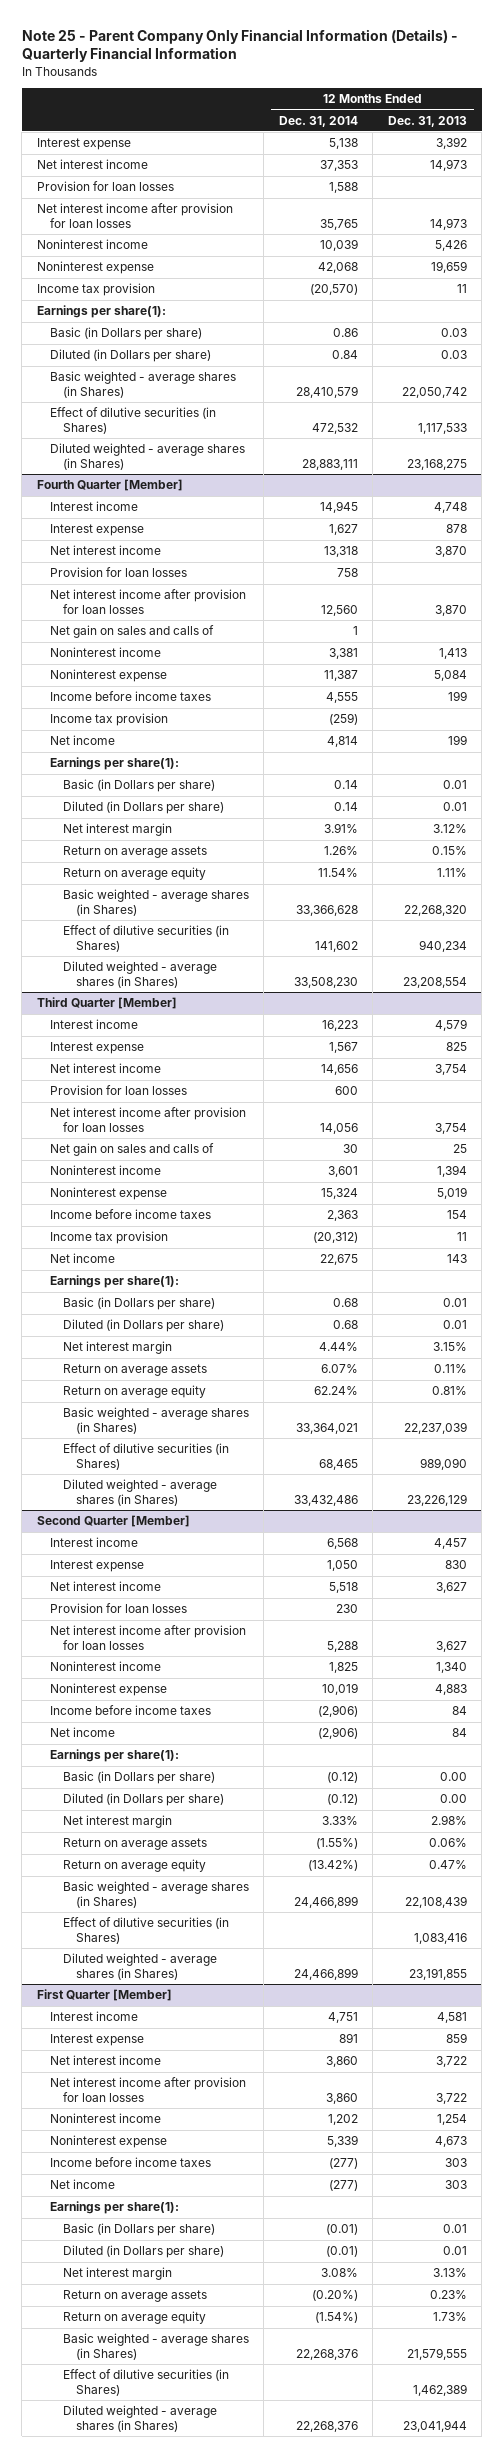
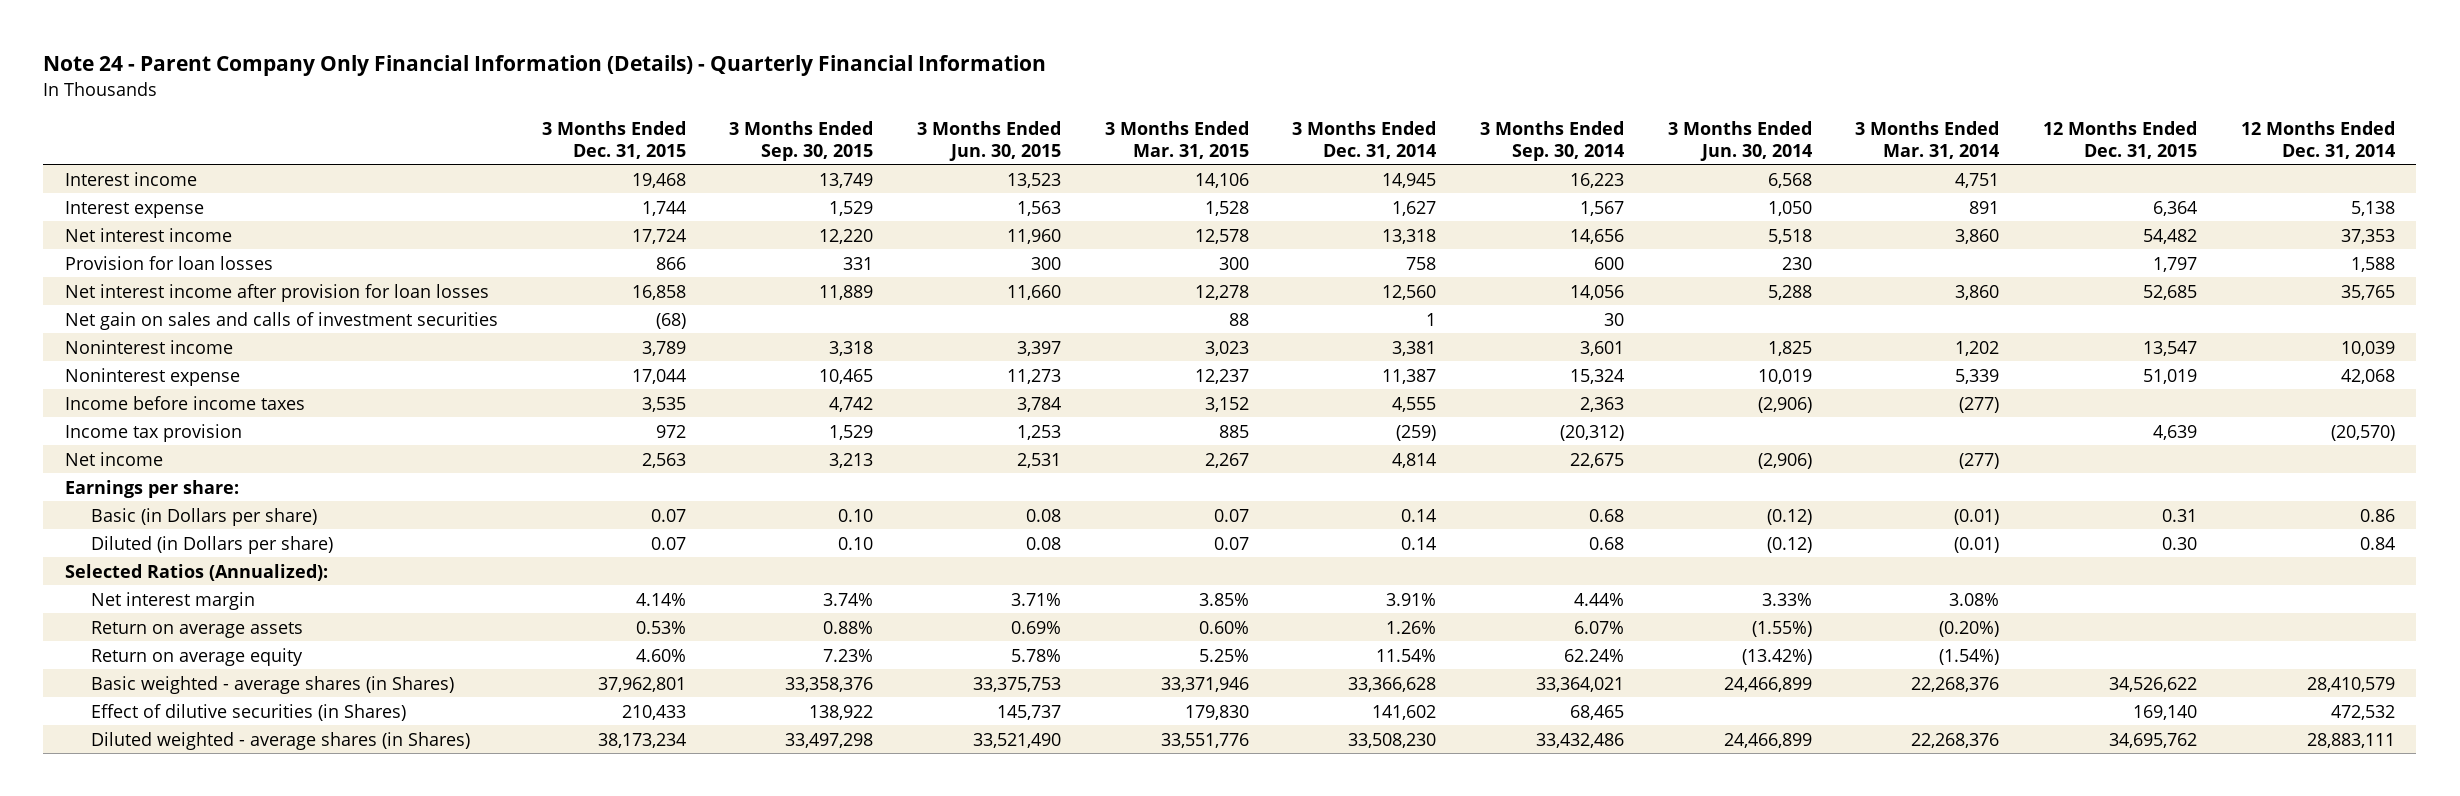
[21,28,458,63] Note 25 - Parent Company Only Financial Information (Details) - Quarterly Financial Information -> [43,55,1047,77] Note 24 - Parent Company Only Financial Information (Details) - Quarterly Financial Information
[387,115,467,127] Dec. 31, 2013 -> none
none -> [541,120,686,159] 3 Months Ended Dec. 31, 2015
none -> [729,120,874,161] 3 Months Ended Sep. 30, 2015
none -> [917,120,1062,161] 3 Months Ended Jun. 30, 2015
none -> [1104,120,1249,159] 3 Months Ended Mar. 31, 2015
none -> [1292,120,1437,159] 3 Months Ended Dec. 31, 2014
none -> [1479,120,1624,161] 3 Months Ended Sep. 30, 2014
none -> [1667,120,1812,161] 3 Months Ended Jun. 30, 2014
none -> [1855,120,2000,159] 3 Months Ended Mar. 31, 2014
none -> [2042,120,2197,159] 12 Months Ended Dec. 31, 2015
none -> [65,171,198,186] Interest income
none -> [65,311,499,330] Net gain on sales and calls of investment securities
none -> [65,395,306,410] Income before income taxes
none -> [65,451,164,466] Net income
[36,305,166,319] Earnings per share(1): -> [65,479,240,498] Earnings per share:
none -> [65,563,329,581] Selected Ratios (Annualized):
none -> [91,591,256,610] Net interest margin
none -> [91,620,304,638] Return on average assets
none -> [91,647,304,666] Return on average equity
[36,479,183,492] Fourth Quarter [Member] -> none
[49,501,138,512] Interest income -> none
[49,524,144,537] Interest expense -> none
[49,545,161,556] Net interest income -> none
[49,567,187,578] Provision for loan losses -> none
[49,589,246,614] Net interest income after provision for loan losses -> none
[49,625,214,639] Net gain on sales and calls of -> none
[49,647,161,658] Noninterest income -> none
[49,669,167,683] Noninterest expense -> none
[49,691,211,702] Income before income taxes -> none
[49,713,168,727] Income tax provision -> none
[49,735,115,746] Net income -> none
[49,757,179,771] Earnings per share(1): -> none
[62,779,215,793] Basic (in Dollars per share) -> none
[62,801,224,815] Diluted (in Dollars per share) -> none
[62,823,172,837] Net interest margin -> none
[62,846,207,859] Return on average assets -> none
[62,867,206,881] Return on average equity -> none
[62,889,249,916] Basic weighted - average shares (in Shares) -> none
[62,925,229,952] Effect of dilutive securities (in Shares) -> none
[62,961,217,988] Diluted weighted - average shares (in Shares) -> none
[36,997,177,1010] Third Quarter [Member] -> none
[49,1019,138,1030] Interest income -> none
[49,1042,144,1055] Interest expense -> none
[49,1063,161,1074] Net interest income -> none
[49,1085,187,1096] Provision for loan losses -> none
[49,1107,246,1132] Net interest income after provision for loan losses -> none
[49,1143,214,1157] Net gain on sales and calls of -> none
[49,1165,161,1176] Noninterest income -> none
[49,1187,167,1201] Noninterest expense -> none
[49,1209,211,1220] Income before income taxes -> none
[49,1231,168,1245] Income tax provision -> none
[49,1253,115,1264] Net income -> none
[49,1275,179,1289] Earnings per share(1): -> none
[62,1297,215,1311] Basic (in Dollars per share) -> none
[62,1319,224,1333] Diluted (in Dollars per share) -> none
[62,1341,172,1355] Net interest margin -> none
[62,1364,207,1377] Return on average assets -> none
[62,1385,206,1399] Return on average equity -> none
[62,1407,249,1434] Basic weighted - average shares (in Shares) -> none
[62,1443,229,1470] Effect of dilutive securities (in Shares) -> none
[62,1479,217,1506] Diluted weighted - average shares (in Shares) -> none
[36,1515,190,1528] Second Quarter [Member] -> none
[49,1537,138,1548] Interest income -> none
[49,1560,144,1573] Interest expense -> none
[49,1581,161,1592] Net interest income -> none
[49,1603,187,1614] Provision for loan losses -> none
[49,1625,246,1650] Net interest income after provision for loan losses -> none
[49,1661,161,1672] Noninterest income -> none
[49,1683,167,1697] Noninterest expense -> none
[49,1705,211,1716] Income before income taxes -> none
[49,1727,115,1738] Net income -> none
[49,1749,179,1763] Earnings per share(1): -> none
[62,1771,215,1785] Basic (in Dollars per share) -> none
[62,1793,224,1807] Diluted (in Dollars per share) -> none
[62,1815,172,1829] Net interest margin -> none
[62,1838,207,1851] Return on average assets -> none
[62,1859,206,1873] Return on average equity -> none
[62,1881,249,1908] Basic weighted - average shares (in Shares) -> none
[62,1917,229,1944] Effect of dilutive securities (in Shares) -> none
[62,1953,217,1980] Diluted weighted - average shares (in Shares) -> none
[36,1989,172,2002] First Quarter [Member] -> none
[49,2011,138,2022] Interest income -> none
[49,2034,144,2047] Interest expense -> none
[49,2055,161,2066] Net interest income -> none
[49,2077,246,2102] Net interest income after provision for loan losses -> none
[49,2113,161,2124] Noninterest income -> none
[49,2135,167,2149] Noninterest expense -> none
[49,2157,211,2168] Income before income taxes -> none
[49,2179,115,2190] Net income -> none
[49,2201,179,2215] Earnings per share(1): -> none
[62,2223,215,2237] Basic (in Dollars per share) -> none
[62,2245,224,2259] Diluted (in Dollars per share) -> none
[62,2267,172,2281] Net interest margin -> none
[62,2290,207,2303] Return on average assets -> none
[62,2311,206,2325] Return on average equity -> none
[62,2333,249,2360] Basic weighted - average shares (in Shares) -> none
[62,2369,229,2396] Effect of dilutive securities (in Shares) -> none
[62,2405,217,2432] Diluted weighted - average shares (in Shares) -> none

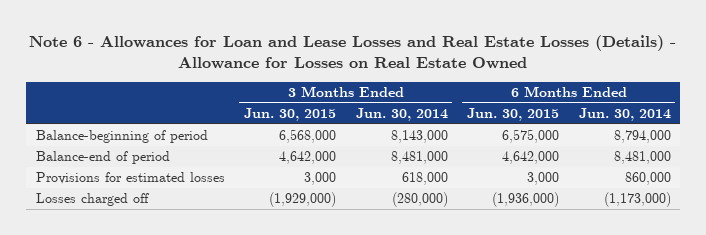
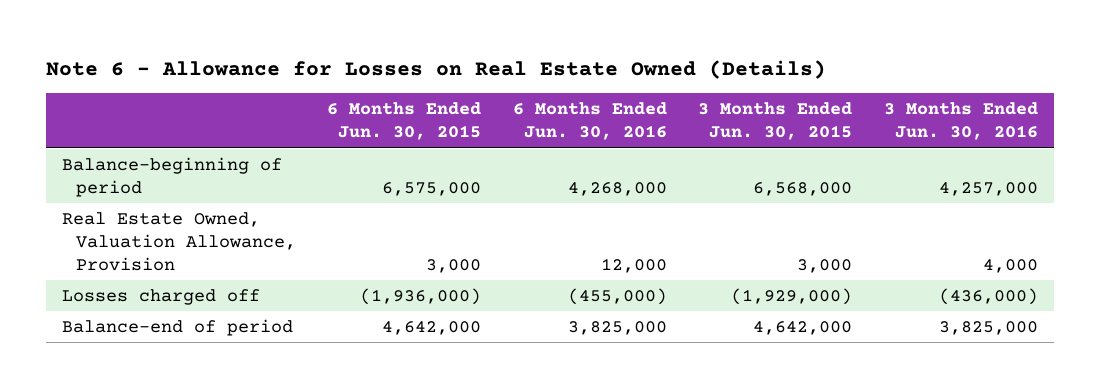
[29,35,677,70] Note 6 - Allowances for Loan and Lease Losses and Real Estate Losses (Details) - Allowance for Losses on Real Estate Owned -> [46,59,827,79] Note 6 - Allowance for Losses on Real Estate Owned (Details)
[355,108,448,122] Jun. 30, 2014 -> none
[578,108,671,122] Jun. 30, 2014 -> none
none -> [512,102,667,141] 6 Months Ended Jun. 30, 2016
none -> [883,102,1038,141] 3 Months Ended Jun. 30, 2016
[35,172,225,185] Provisions for estimated losses -> [62,211,296,271] Real Estate Owned, Valuation Allowance, Provision
[35,151,170,165] Balance-end of period -> [62,318,294,336] Balance-end of period

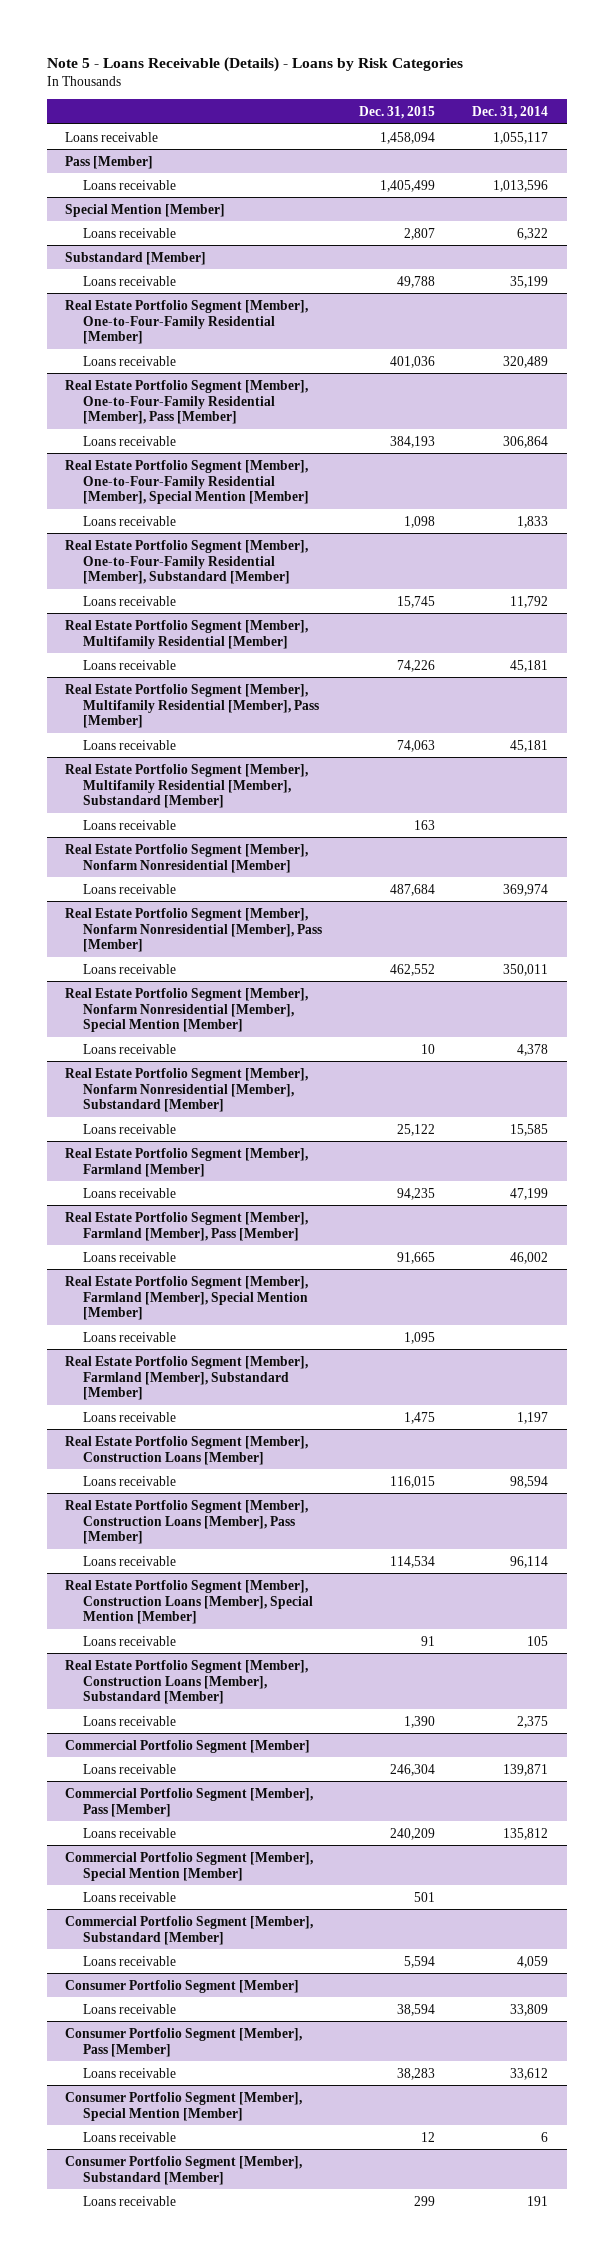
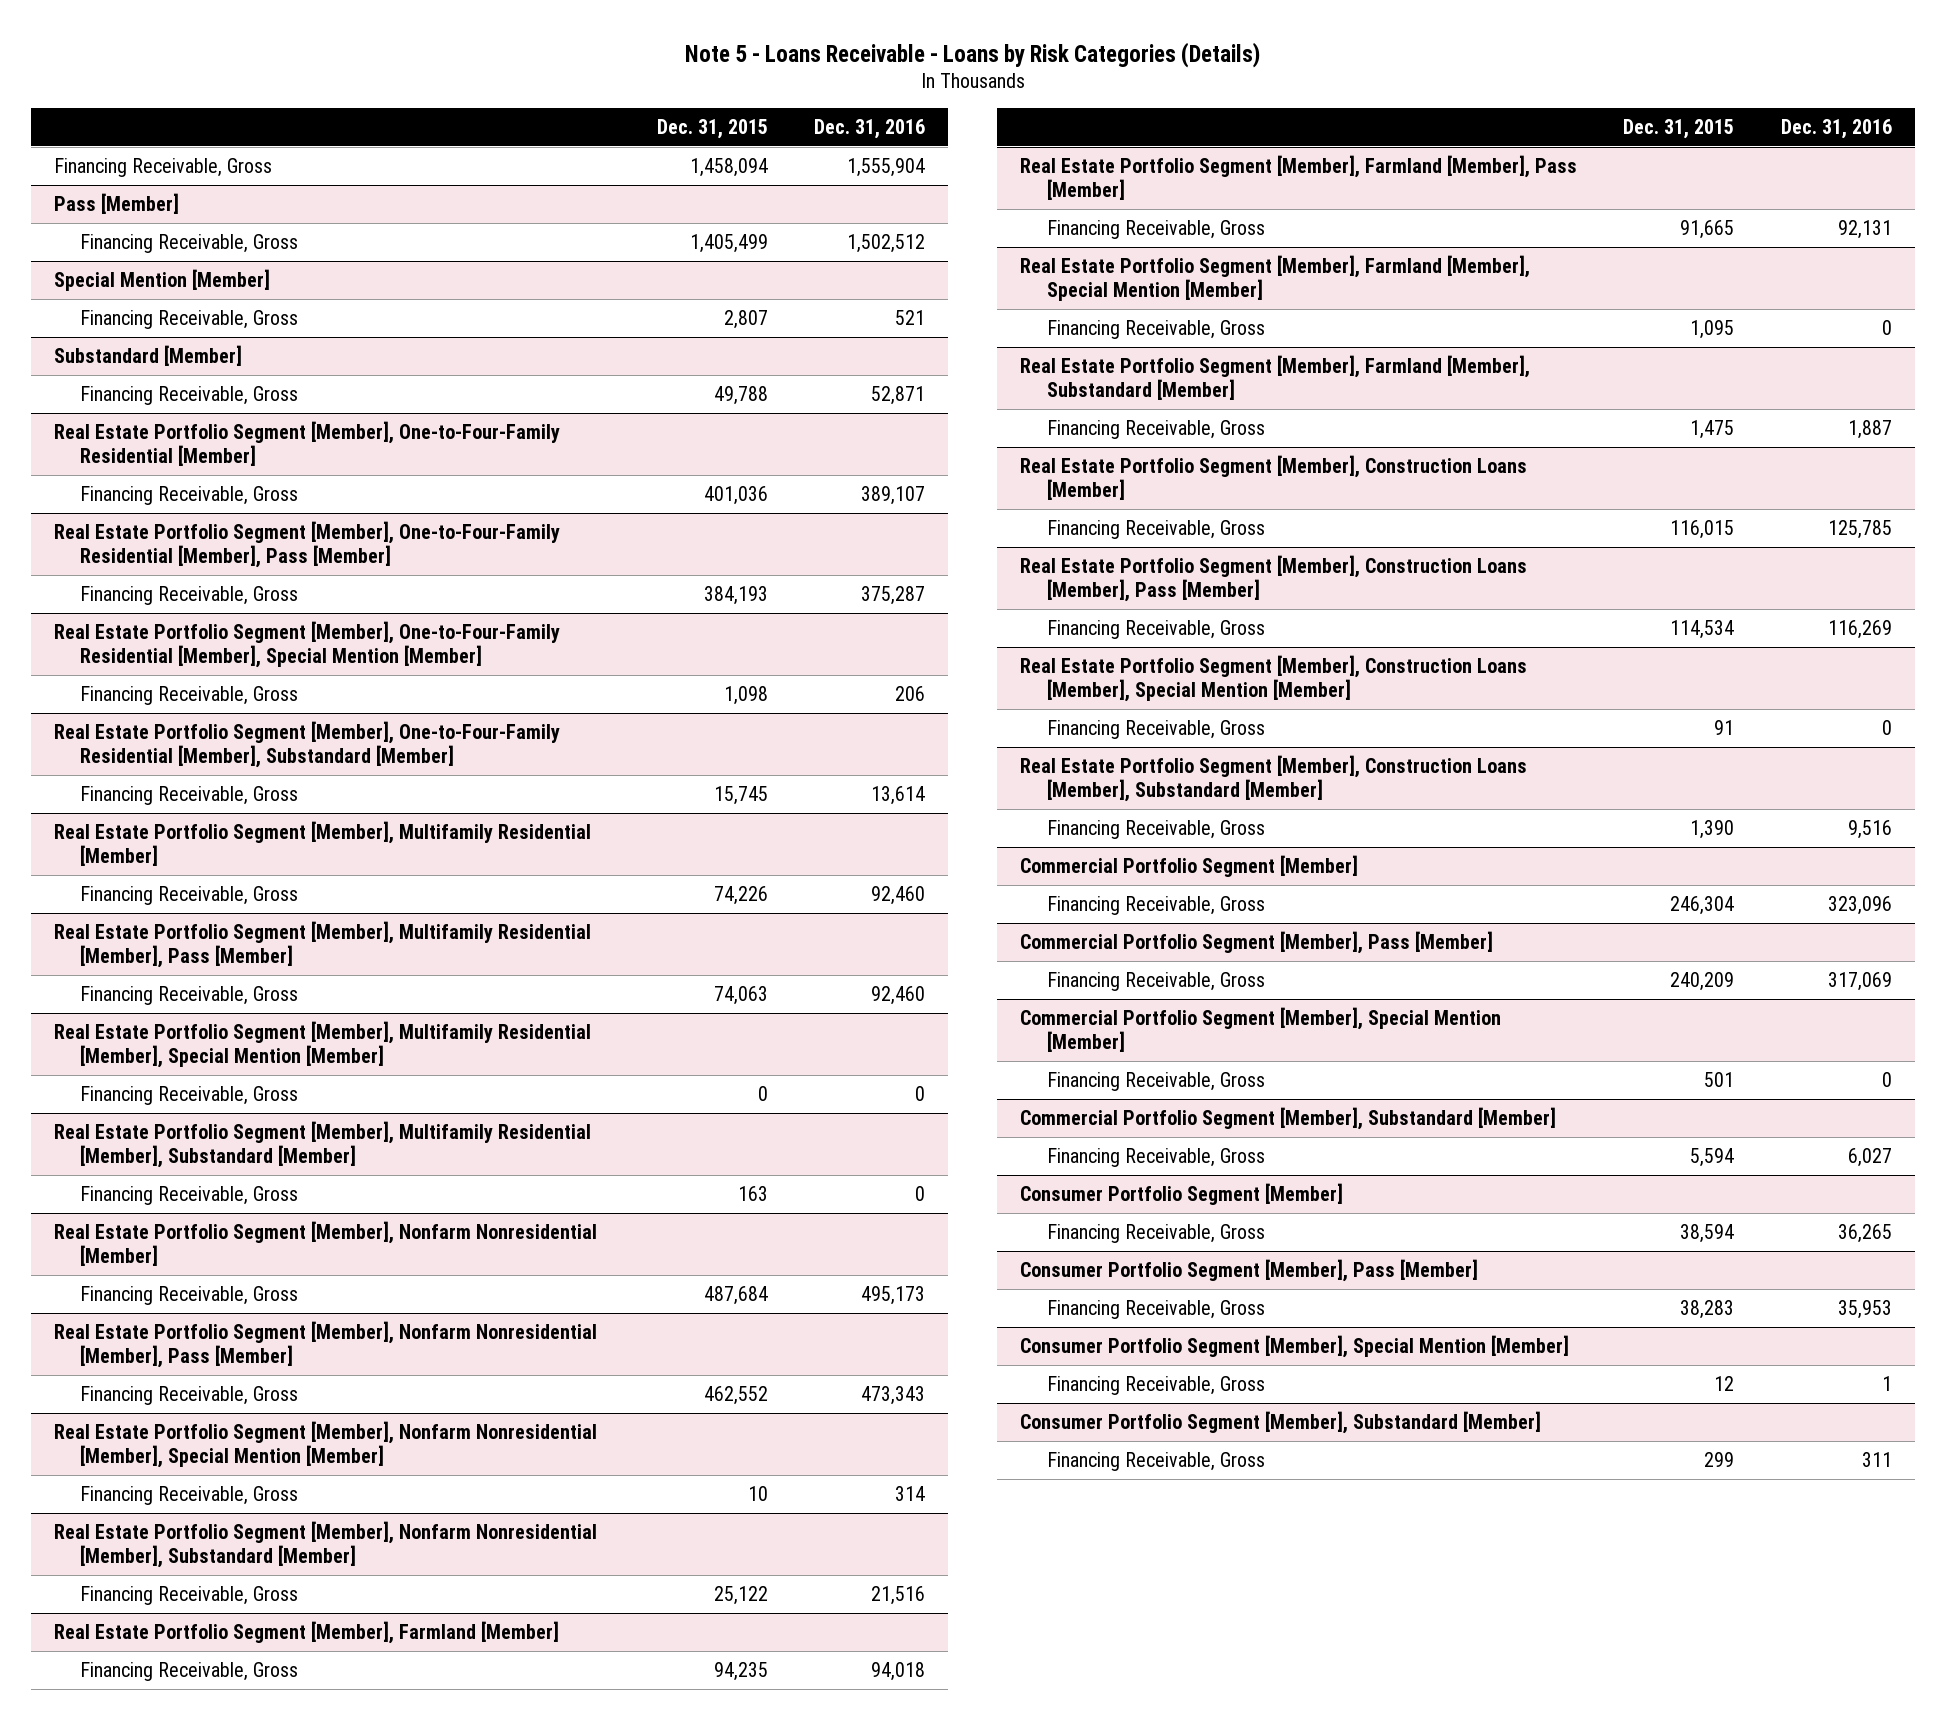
[46,56,463,72] Note 5 - Loans Receivable (Details) - Loans by Risk Categories -> [684,41,1260,68] Note 5 - Loans Receivable - Loans by Risk Categories (Details)
[472,105,549,119] Dec. 31, 2014 -> none
none -> [813,119,925,140] Dec. 31, 2016
[64,131,158,142] Loans receivable -> [53,157,272,177] Financing Receivable, Gross
[83,179,177,190] Loans receivable -> [80,233,299,253] Financing Receivable, Gross
[83,227,177,238] Loans receivable -> [80,309,299,329] Financing Receivable, Gross
[83,275,177,286] Loans receivable -> [80,385,299,405] Financing Receivable, Gross
[83,355,177,366] Loans receivable -> [80,485,299,505] Financing Receivable, Gross
[83,435,177,446] Loans receivable -> [80,585,299,605] Financing Receivable, Gross
[83,515,177,526] Loans receivable -> [80,685,299,705] Financing Receivable, Gross
[83,595,177,606] Loans receivable -> [80,785,299,805] Financing Receivable, Gross
[83,659,177,670] Loans receivable -> [80,885,299,905] Financing Receivable, Gross
[83,739,177,750] Loans receivable -> [80,985,299,1005] Financing Receivable, Gross
none -> [53,1020,591,1069] Real Estate Portfolio Segment [Member], Multifamily Residential [Member], Special Mention [Member]
none -> [80,1085,299,1105] Financing Receivable, Gross
[83,819,177,830] Loans receivable -> [80,1185,299,1205] Financing Receivable, Gross
[83,883,177,894] Loans receivable -> [80,1285,299,1305] Financing Receivable, Gross
[83,963,177,974] Loans receivable -> [80,1385,299,1405] Financing Receivable, Gross
[83,1043,177,1054] Loans receivable -> [80,1485,299,1505] Financing Receivable, Gross
[83,1123,177,1134] Loans receivable -> [80,1585,299,1605] Financing Receivable, Gross
[83,1187,177,1198] Loans receivable -> [80,1661,299,1681] Financing Receivable, Gross
[83,1251,177,1262] Loans receivable -> [1047,219,1266,239] Financing Receivable, Gross
[83,1331,177,1342] Loans receivable -> [1047,319,1266,339] Financing Receivable, Gross
[83,1411,177,1422] Loans receivable -> [1047,419,1266,439] Financing Receivable, Gross
[83,1475,177,1486] Loans receivable -> [1047,519,1266,539] Financing Receivable, Gross
[83,1555,177,1566] Loans receivable -> [1047,619,1266,639] Financing Receivable, Gross
[83,1635,177,1646] Loans receivable -> [1047,719,1266,739] Financing Receivable, Gross
[83,1715,177,1726] Loans receivable -> [1047,819,1266,839] Financing Receivable, Gross
[83,1763,177,1774] Loans receivable -> [1047,895,1266,915] Financing Receivable, Gross
[83,1827,177,1838] Loans receivable -> [1047,971,1266,991] Financing Receivable, Gross
[83,1891,177,1902] Loans receivable -> [1047,1071,1266,1091] Financing Receivable, Gross
[83,1955,177,1966] Loans receivable -> [1047,1147,1266,1167] Financing Receivable, Gross
[83,2003,177,2014] Loans receivable -> [1047,1223,1266,1243] Financing Receivable, Gross
[83,2067,177,2078] Loans receivable -> [1047,1299,1266,1319] Financing Receivable, Gross
[83,2131,177,2142] Loans receivable -> [1047,1375,1266,1395] Financing Receivable, Gross
[83,2195,177,2206] Loans receivable -> [1047,1451,1266,1471] Financing Receivable, Gross

